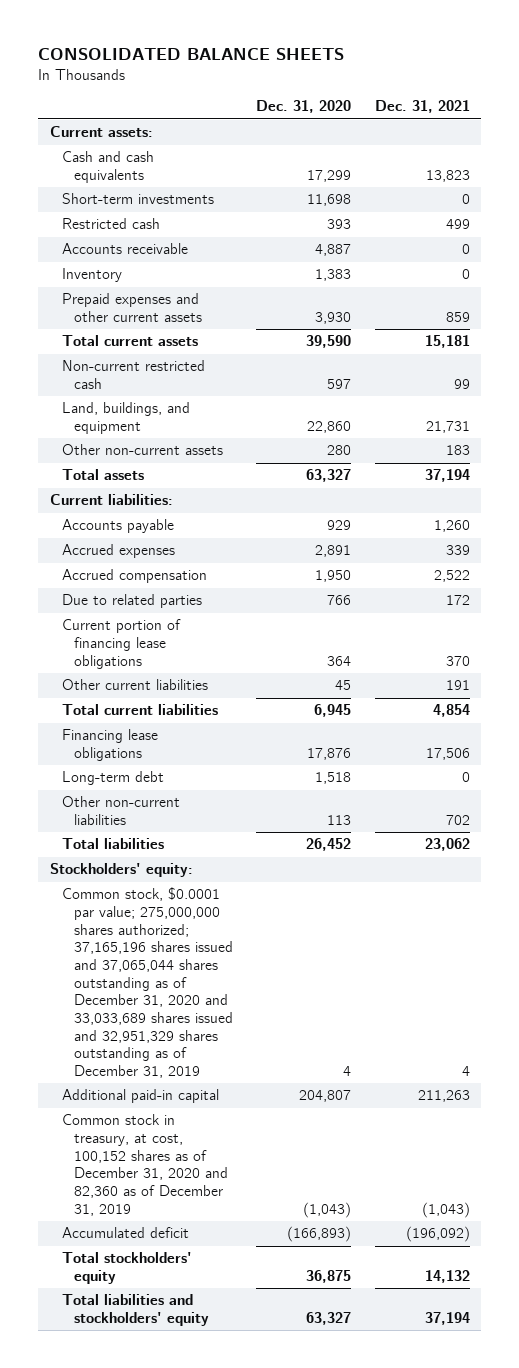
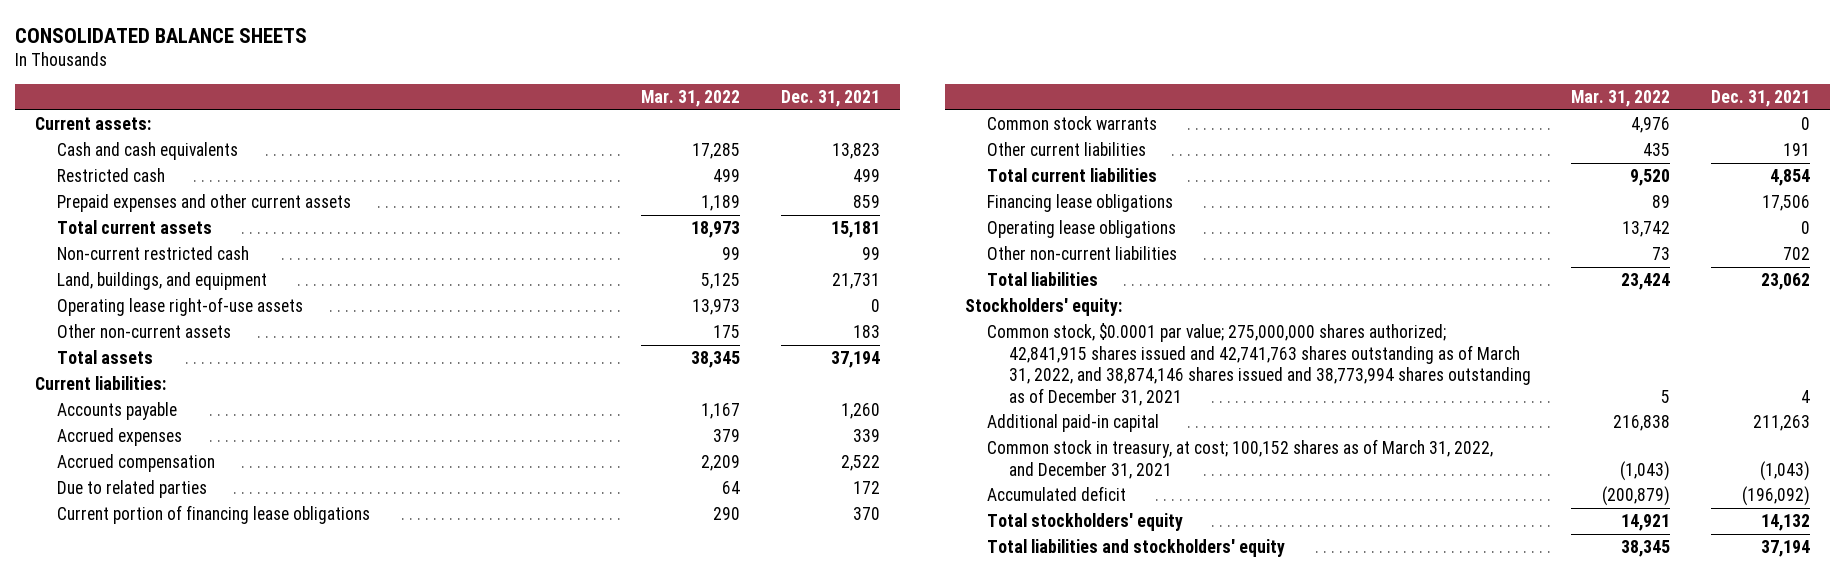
[256,100,352,114] Dec. 31, 2020 -> none
none -> [641,90,741,108] Mar. 31, 2022
[61,193,214,205] Short-term investments -> none
[61,243,188,255] Accounts receivable -> none
[61,268,122,283] Inventory -> none
none -> [57,297,304,317] Operating lease right-of-use assets
none -> [986,116,1157,131] Common stock warrants
[61,771,164,786] Long-term debt -> none
none -> [986,220,1176,239] Operating lease obligations
[61,887,233,1079] Common stock, $0.0001 par value; 275,000,000 shares authorized; 37,165,196 shares issued and 37,065,044 shares outstanding as of December 31, 2020 and 33,033,689 shares issued and 32,951,329 shares outstanding as of December 31, 2019 -> [986,323,1531,406] Common stock, $0.0001 par value; 275,000,000 shares authorized; 42,841,915 shares issued and 42,741,763 shares outstanding as of March 31, 2022, and 38,874,146 shares issued and 38,773,994 shares outstanding as of December 31, 2021
[61,1114,228,1216] Common stock in treasury, at cost, 100,152 shares as of December 31, 2020 and 82,360 as of December 31, 2019 -> [986,439,1493,479] Common stock in treasury, at cost; 100,152 shares as of March 31, 2022, and December 31, 2021

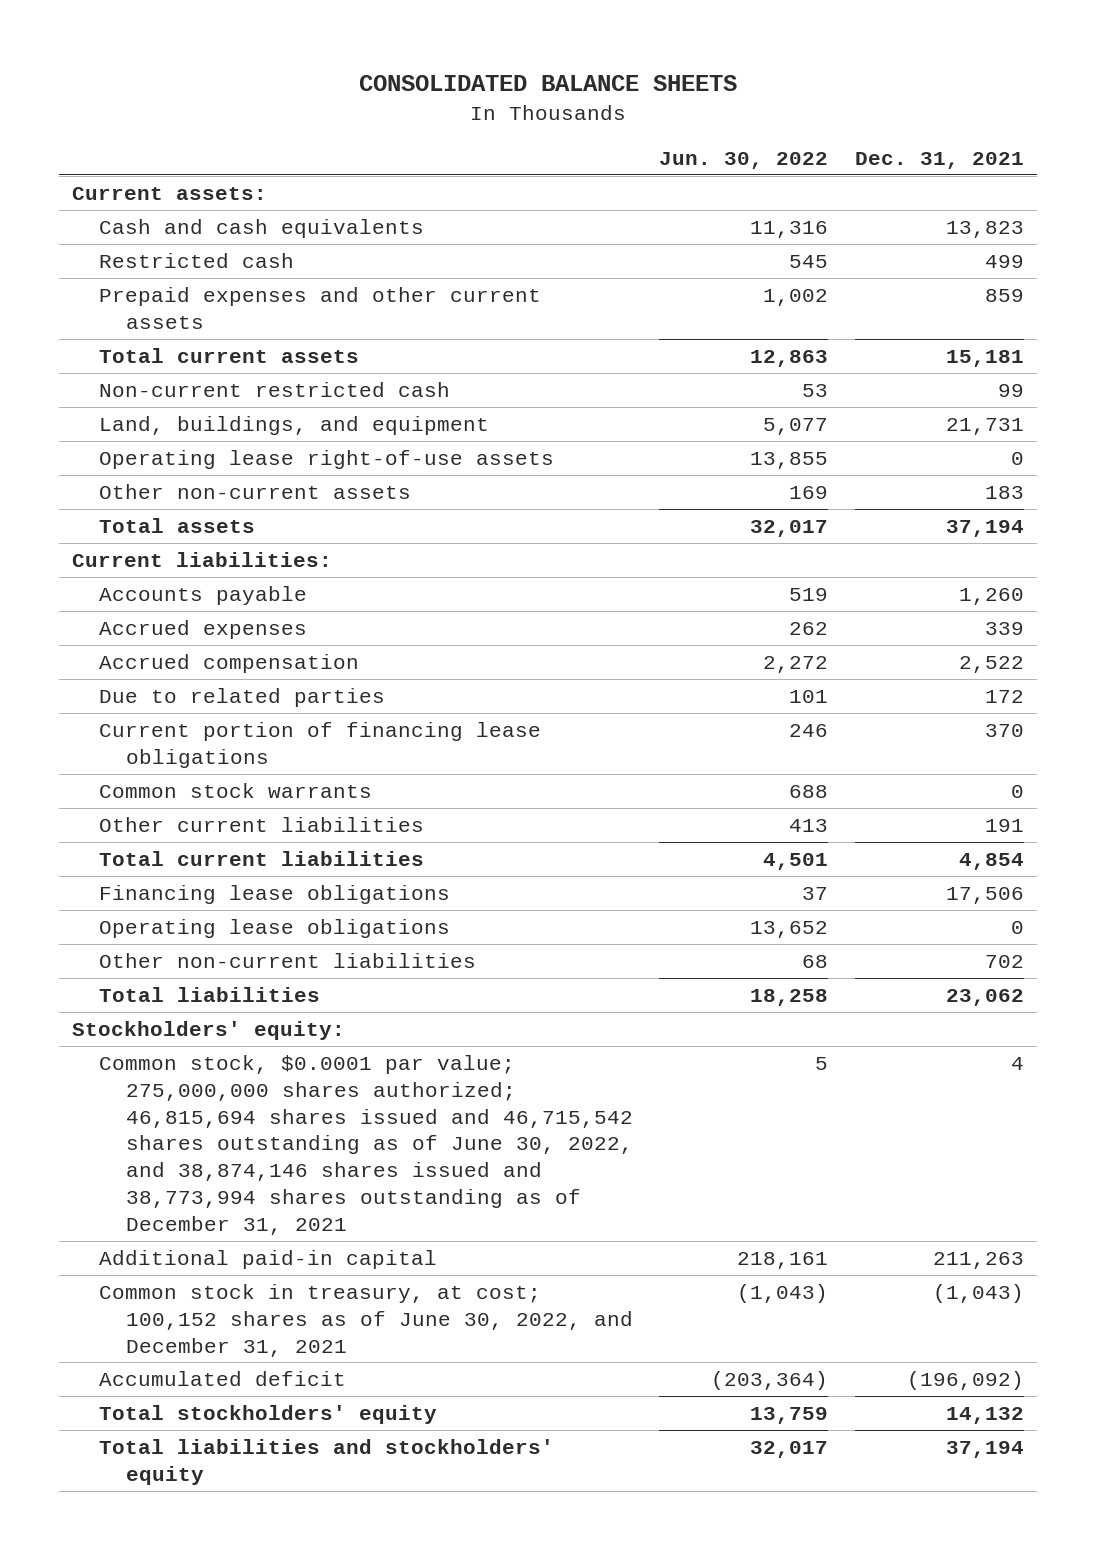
[641,90,741,108] Mar. 31, 2022 -> none
none -> [659,151,829,169] Jun. 30, 2022
[986,323,1531,406] Common stock, $0.0001 par value; 275,000,000 shares authorized; 42,841,915 shares issued and 42,741,763 shares outstanding as of March 31, 2022, and 38,874,146 shares issued and 38,773,994 shares outstanding as of December 31, 2021 -> [98,1054,634,1236] Common stock, $0.0001 par value; 275,000,000 shares authorized; 46,815,694 shares issued and 46,715,542 shares outstanding as of June 30, 2022, and 38,874,146 shares issued and 38,773,994 shares outstanding as of December 31, 2021
[986,439,1493,479] Common stock in treasury, at cost; 100,152 shares as of March 31, 2022, and December 31, 2021 -> [98,1283,634,1357] Common stock in treasury, at cost; 100,152 shares as of June 30, 2022, and December 31, 2021

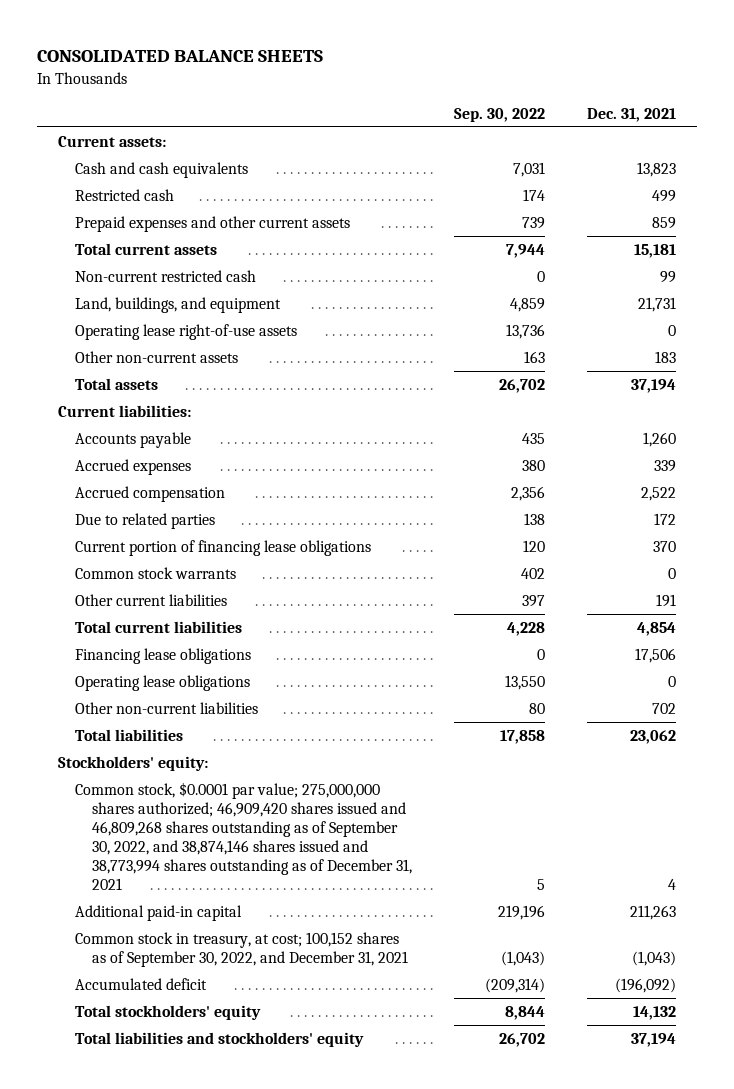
[659,151,829,169] Jun. 30, 2022 -> none
none -> [453,107,545,122] Sep. 30, 2022
[98,1054,634,1236] Common stock, $0.0001 par value; 275,000,000 shares authorized; 46,815,694 shares issued and 46,715,542 shares outstanding as of June 30, 2022, and 38,874,146 shares issued and 38,773,994 shares outstanding as of December 31, 2021 -> [74,781,412,890] Common stock, $0.0001 par value; 275,000,000 shares authorized; 46,909,420 shares issued and 46,809,268 shares outstanding as of September 30, 2022, and 38,874,146 shares issued and 38,773,994 shares outstanding as of December 31, 2021
[98,1283,634,1357] Common stock in treasury, at cost; 100,152 shares as of June 30, 2022, and December 31, 2021 -> [74,931,408,967] Common stock in treasury, at cost; 100,152 shares as of September 30, 2022, and December 31, 2021

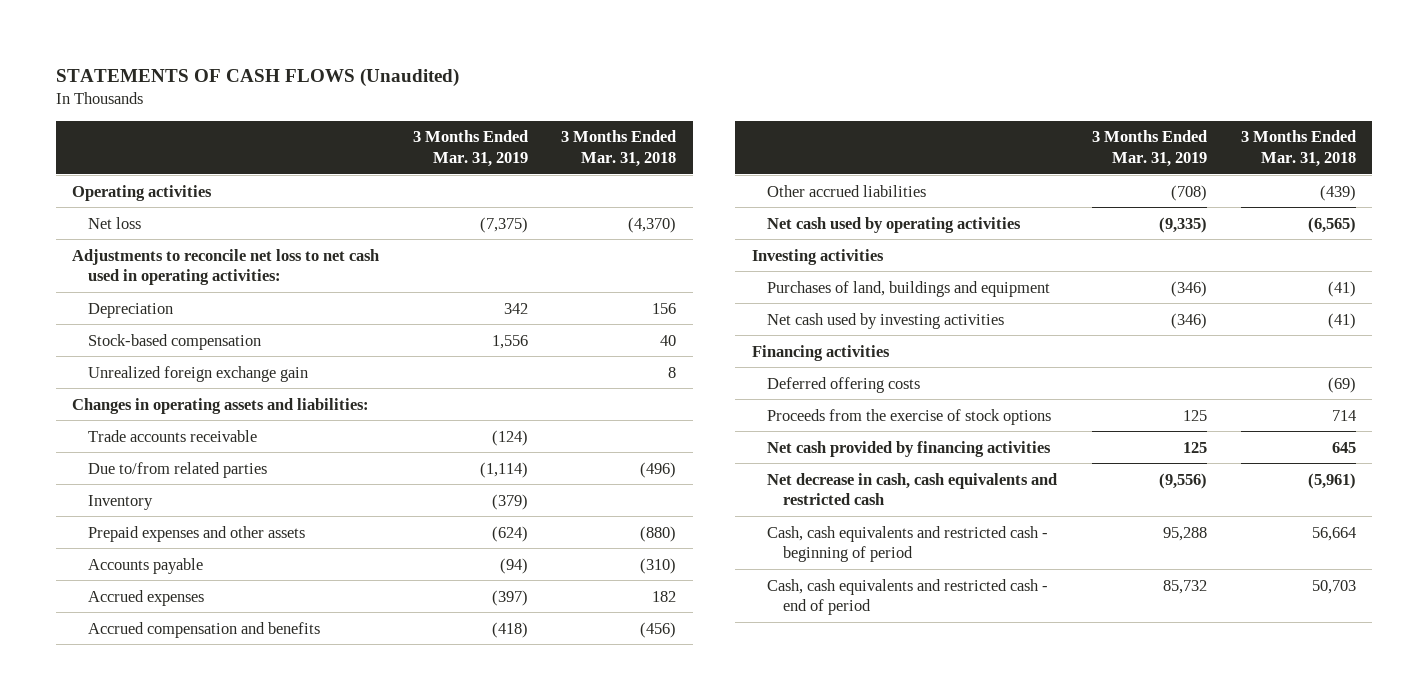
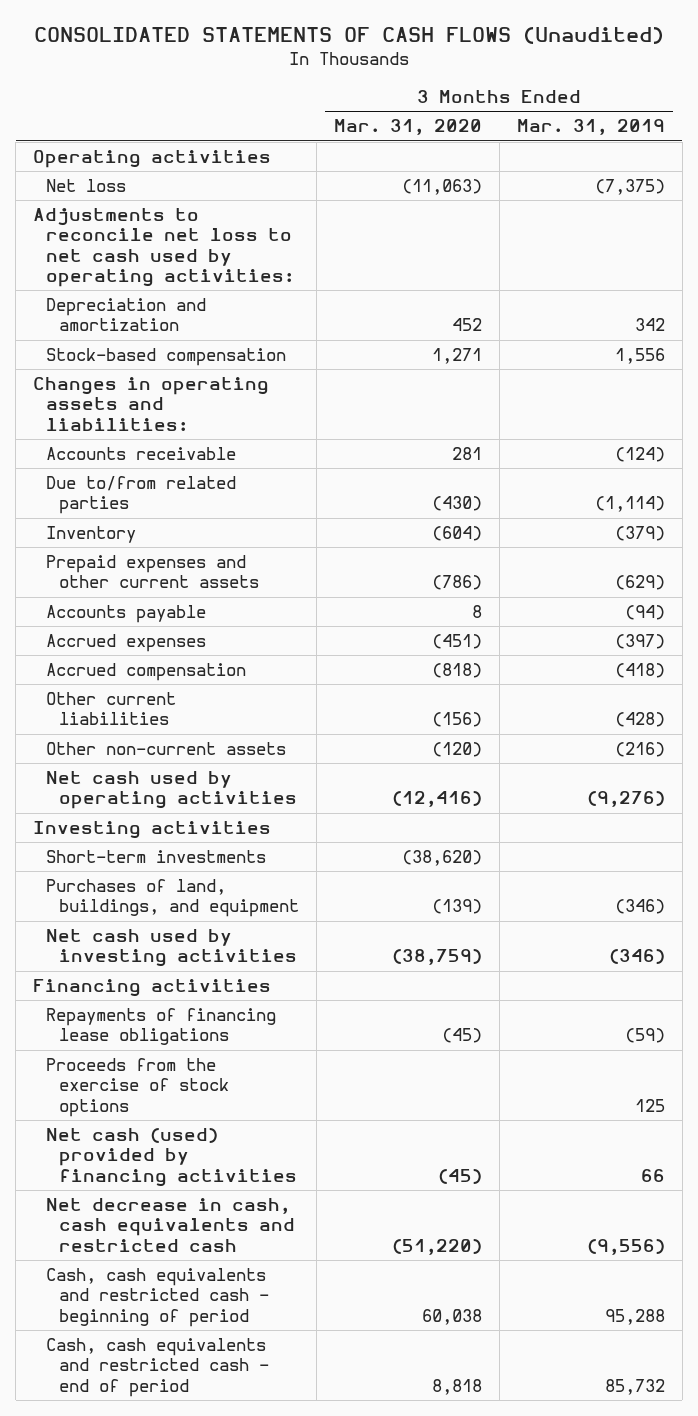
[55,67,459,87] STATEMENTS OF CASH FLOWS (Unaudited) -> [33,26,664,44] CONSOLIDATED STATEMENTS OF CASH FLOWS (Unaudited)
[561,130,677,168] 3 Months Ended Mar. 31, 2018 -> none
none -> [333,119,482,136] Mar. 31, 2020
[72,248,380,286] Adjustments to reconcile net loss to net cash used in operating activities: -> [33,208,294,287] Adjustments to reconcile net loss to net cash used by operating activities:
[87,302,173,318] Depreciation -> [45,298,206,332] Depreciation and amortization
[87,365,308,382] Unrealized foreign exchange gain -> none
[87,429,257,442] Trade accounts receivable -> [45,447,236,461] Accounts receivable
[87,525,305,542] Prepaid expenses and other assets -> [45,555,259,589] Prepaid expenses and other current assets
[491,525,528,542] (624) -> [614,575,665,591] (629)
[87,621,320,638] Accrued compensation and benefits -> [45,663,246,682] Accrued compensation
[767,184,927,197] Other accrued liabilities -> [45,692,176,726] Other current liabilities
[1171,184,1208,201] (708) -> [614,712,665,728] (428)
none -> [45,742,286,756] Other non-current assets
[1159,216,1208,233] (9,335) -> [586,791,665,808] (9,276)
none -> [45,850,266,864] Short-term investments
[767,280,1051,297] Purchases of land, buildings and equipment -> [45,879,299,918] Purchases of land, buildings, and equipment
[767,376,921,393] Deferred offering costs -> none
none -> [45,1008,276,1046] Repayments of financing lease obligations
[767,440,1052,457] Net cash provided by financing activities -> [45,1128,297,1187] Net cash (used) provided by financing activities
[1183,441,1208,453] 125 -> [640,1168,665,1182] 66

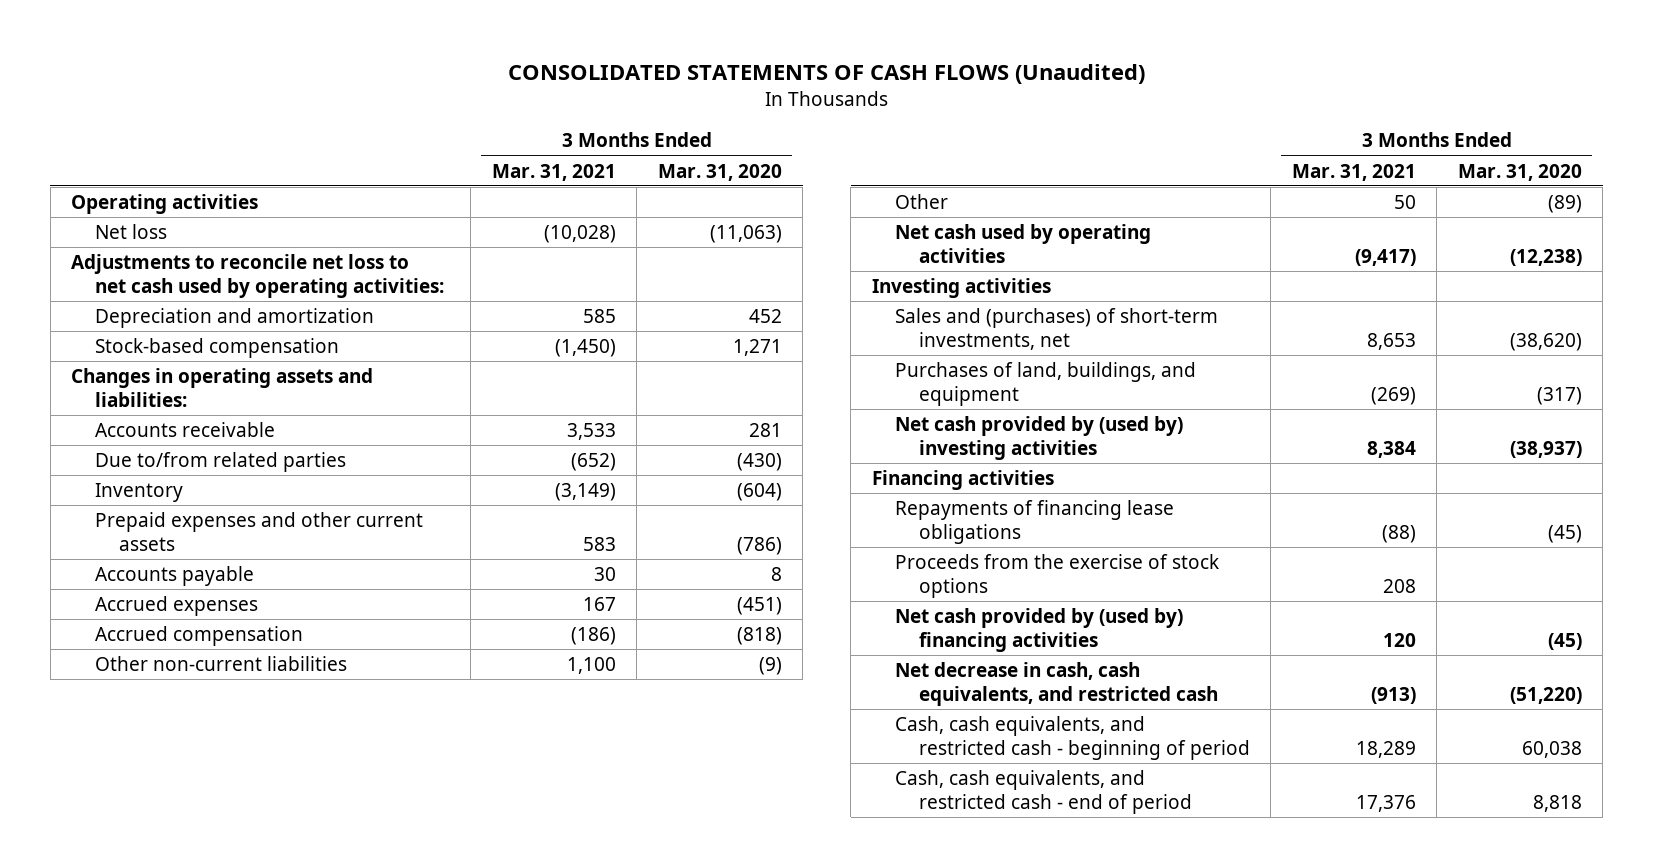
[516,119,665,136] Mar. 31, 2019 -> none
none -> [491,163,616,181] Mar. 31, 2021
[45,742,286,756] Other non-current assets -> none
[45,692,176,726] Other current liabilities -> [94,656,347,672] Other non-current liabilities
[431,712,482,728] (156) -> [758,657,782,676] (9)
none -> [895,194,949,210] Other
[391,791,482,808] (12,416) -> [1509,248,1582,266] (12,238)
[45,850,266,864] Short-term investments -> [895,308,1219,350] Sales and (purchases) of short-term investments, net
[431,899,482,915] (139) -> [1536,386,1582,405] (317)
[45,929,297,968] Net cash used by investing activities -> [895,416,1184,460] Net cash provided by (used by) investing activities
[391,949,482,966] (38,759) -> [1509,440,1582,458] (38,937)
[45,1128,297,1187] Net cash (used) provided by financing activities -> [895,608,1184,652] Net cash provided by (used by) financing activities
[45,1198,295,1252] Net decrease in cash, cash equivalents and restricted cash -> [895,662,1218,706] Net decrease in cash, cash equivalents, and restricted cash
[45,1268,269,1327] Cash, cash equivalents and restricted cash - beginning of period -> [895,716,1250,760] Cash, cash equivalents, and restricted cash - beginning of period
[45,1338,269,1397] Cash, cash equivalents and restricted cash - end of period -> [895,770,1192,814] Cash, cash equivalents, and restricted cash - end of period

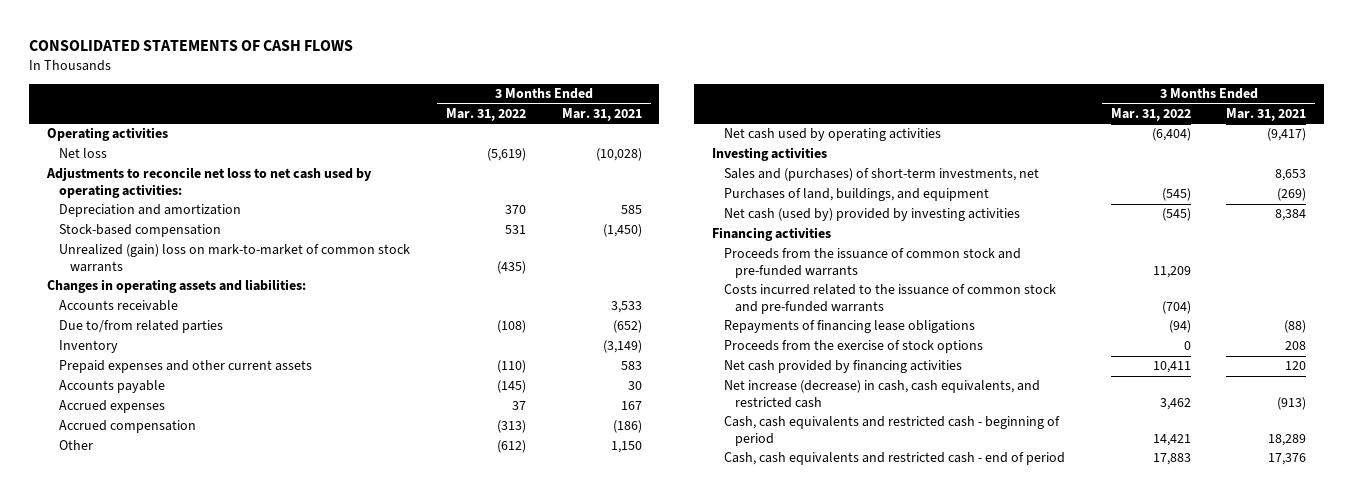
[507,64,1145,85] CONSOLIDATED STATEMENTS OF CASH FLOWS (Unaudited) -> [29,40,354,52] CONSOLIDATED STATEMENTS OF CASH FLOWS
[657,163,782,181] Mar. 31, 2020 -> none
none -> [445,107,526,121] Mar. 31, 2022
none -> [58,244,410,272] Unrealized (gain) loss on mark-to-market of common stock warrants
[94,656,347,672] Other non-current liabilities -> none
[1393,195,1416,210] 50 -> [610,441,642,454] 1,150
[895,416,1184,460] Net cash provided by (used by) investing activities -> [723,208,1020,222] Net cash (used by) provided by investing activities
none -> [723,248,1021,278] Proceeds from the issuance of common stock and pre-funded warrants
none -> [723,284,1056,314] Costs incurred related to the issuance of common stock and pre-funded warrants
[895,608,1184,652] Net cash provided by (used by) financing activities -> [723,360,962,374] Net cash provided by financing activities
[895,662,1218,706] Net decrease in cash, cash equivalents, and restricted cash -> [723,380,1040,408] Net increase (decrease) in cash, cash equivalents, and restricted cash
[895,716,1250,760] Cash, cash equivalents, and restricted cash - beginning of period -> [723,416,1060,446] Cash, cash equivalents and restricted cash - beginning of period
[895,770,1192,814] Cash, cash equivalents, and restricted cash - end of period -> [723,452,1065,466] Cash, cash equivalents and restricted cash - end of period

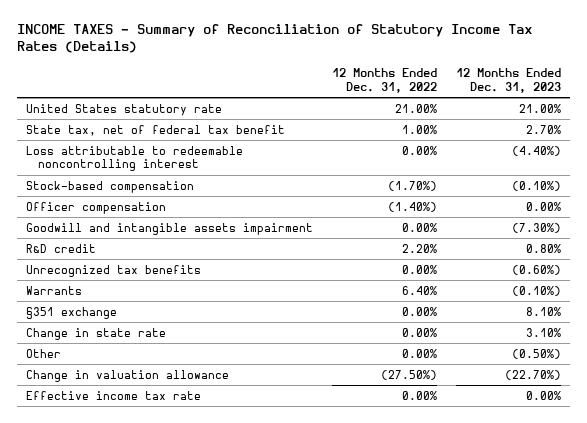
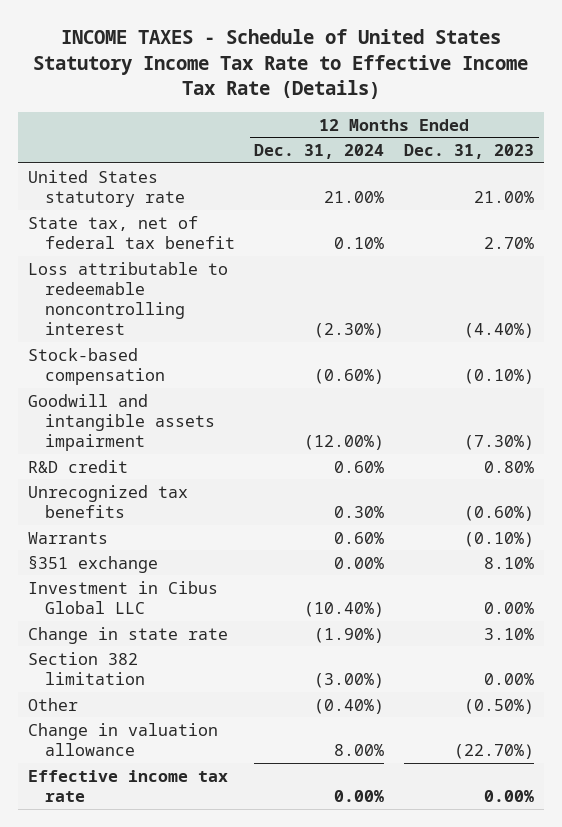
[16,24,532,54] INCOME TAXES - Summary of Reconciliation of Statutory Income Tax Rates (Details) -> [32,28,528,100] INCOME TAXES - Schedule of United States Statutory Income Tax Rate to Effective Income Tax Rate (Details)
[332,67,438,93] 12 Months Ended Dec. 31, 2022 -> none
none -> [254,144,385,160] Dec. 31, 2024
[26,201,167,214] Officer compensation -> none
none -> [27,580,218,614] Investment in Cibus Global LLC
none -> [27,651,145,685] Section 382 limitation

